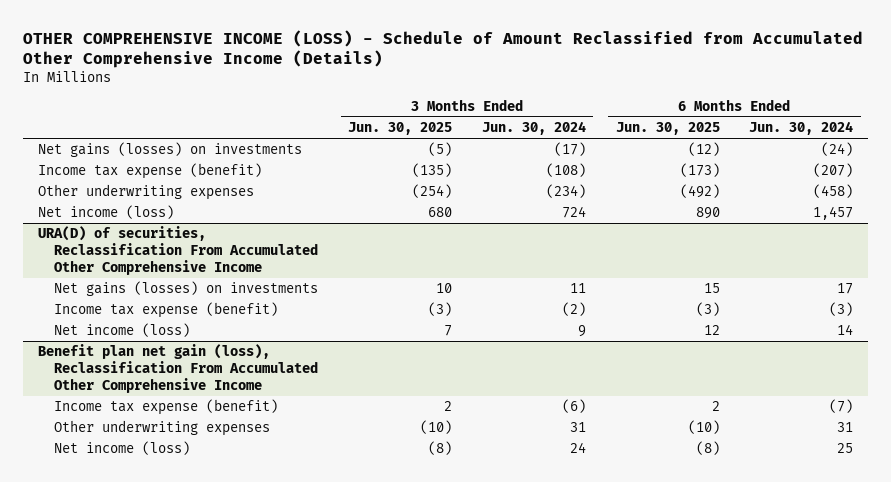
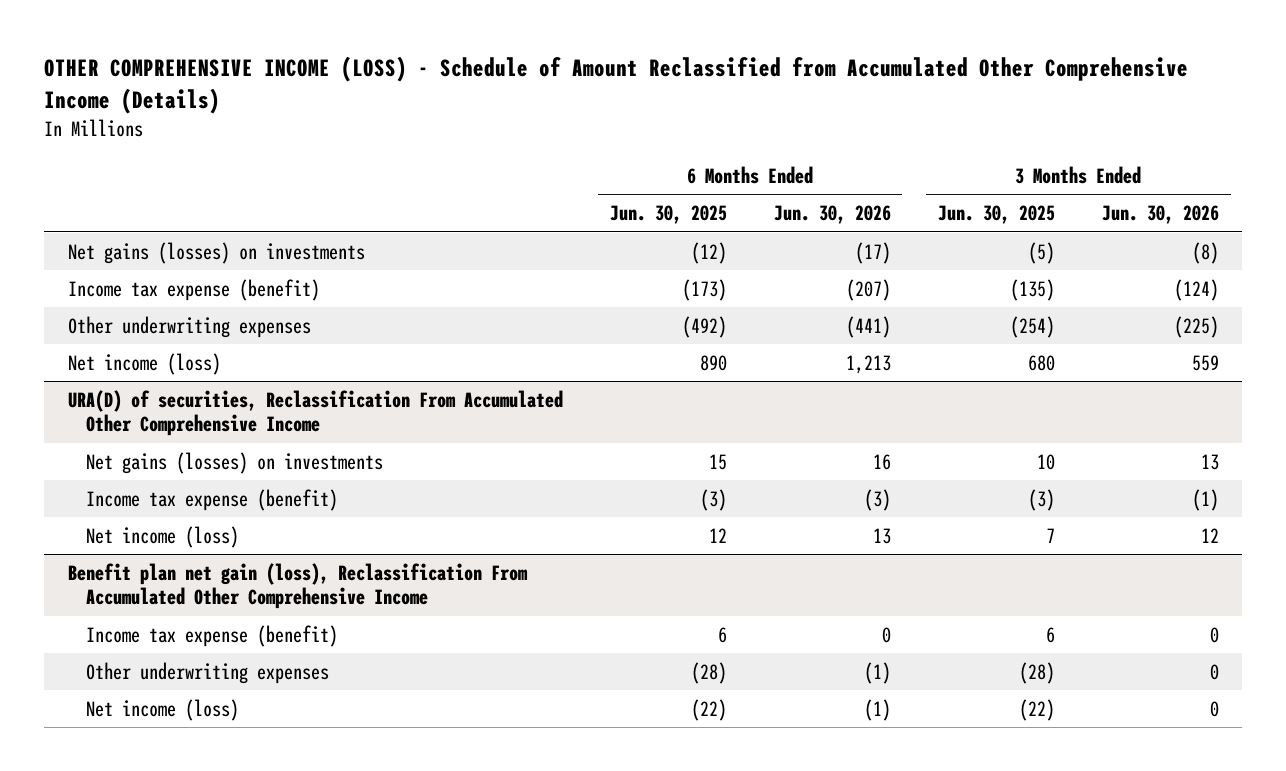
[481,121,586,136] Jun. 30, 2024 -> none
[749,121,854,136] Jun. 30, 2024 -> none
none -> [773,205,891,225] Jun. 30, 2026
none -> [1101,205,1219,225] Jun. 30, 2026
[444,401,453,412] 2 -> [1045,626,1055,643] 6
[711,401,720,412] 2 -> [717,626,727,643] 6
[420,420,453,435] (10) -> [1018,661,1055,684] (28)
[687,420,720,435] (10) -> [690,661,727,684] (28)
[428,441,453,456] (8) -> [1018,698,1055,721] (22)
[695,441,720,456] (8) -> [690,698,727,721] (22)

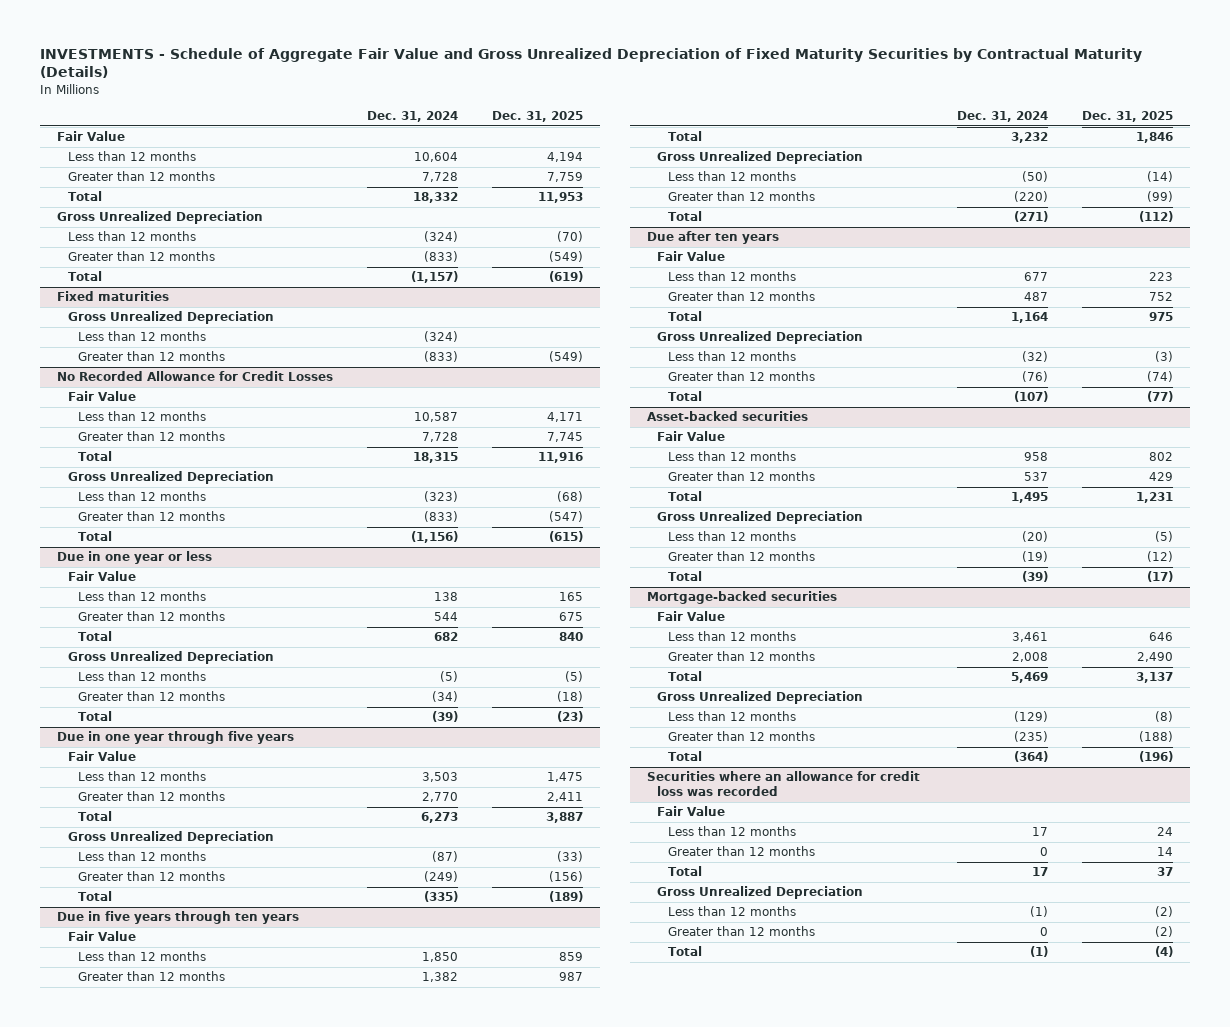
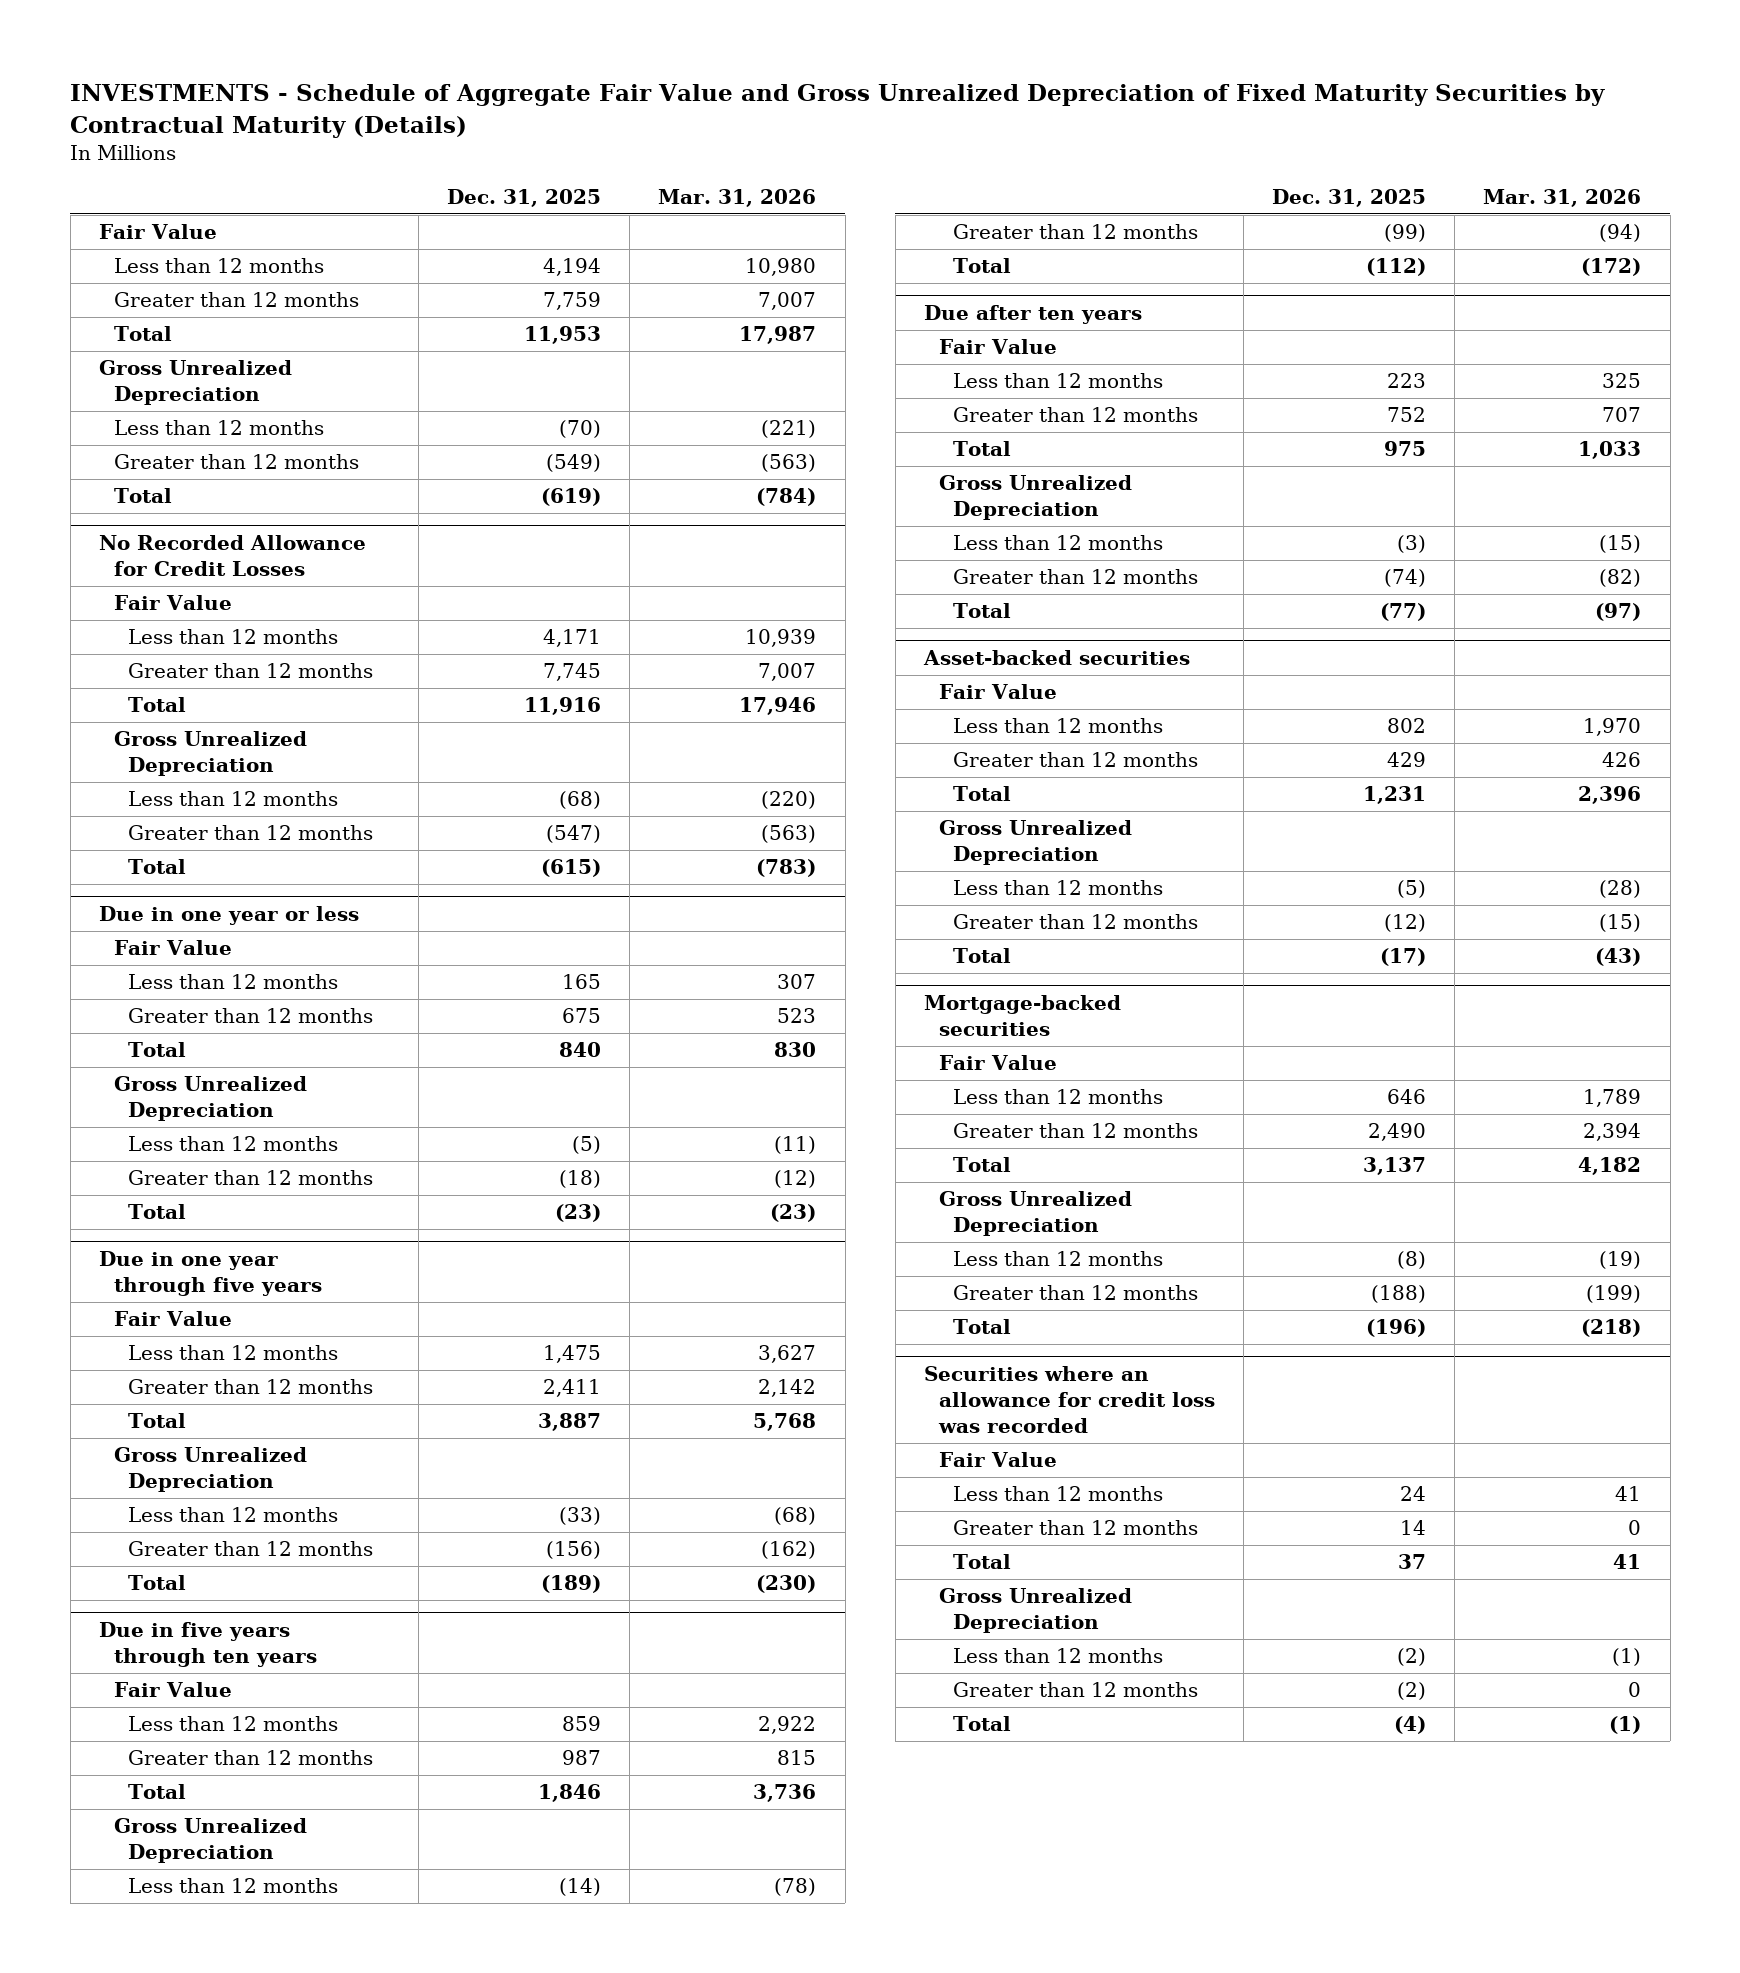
[366,111,458,123] Dec. 31, 2024 -> none
none -> [658,189,817,208] Mar. 31, 2026
[56,291,169,302] Fixed maturities -> none
[67,311,274,325] Gross Unrealized Depreciation -> none
[78,331,207,342] Less than 12 months -> none
[78,351,226,362] Greater than 12 months -> none

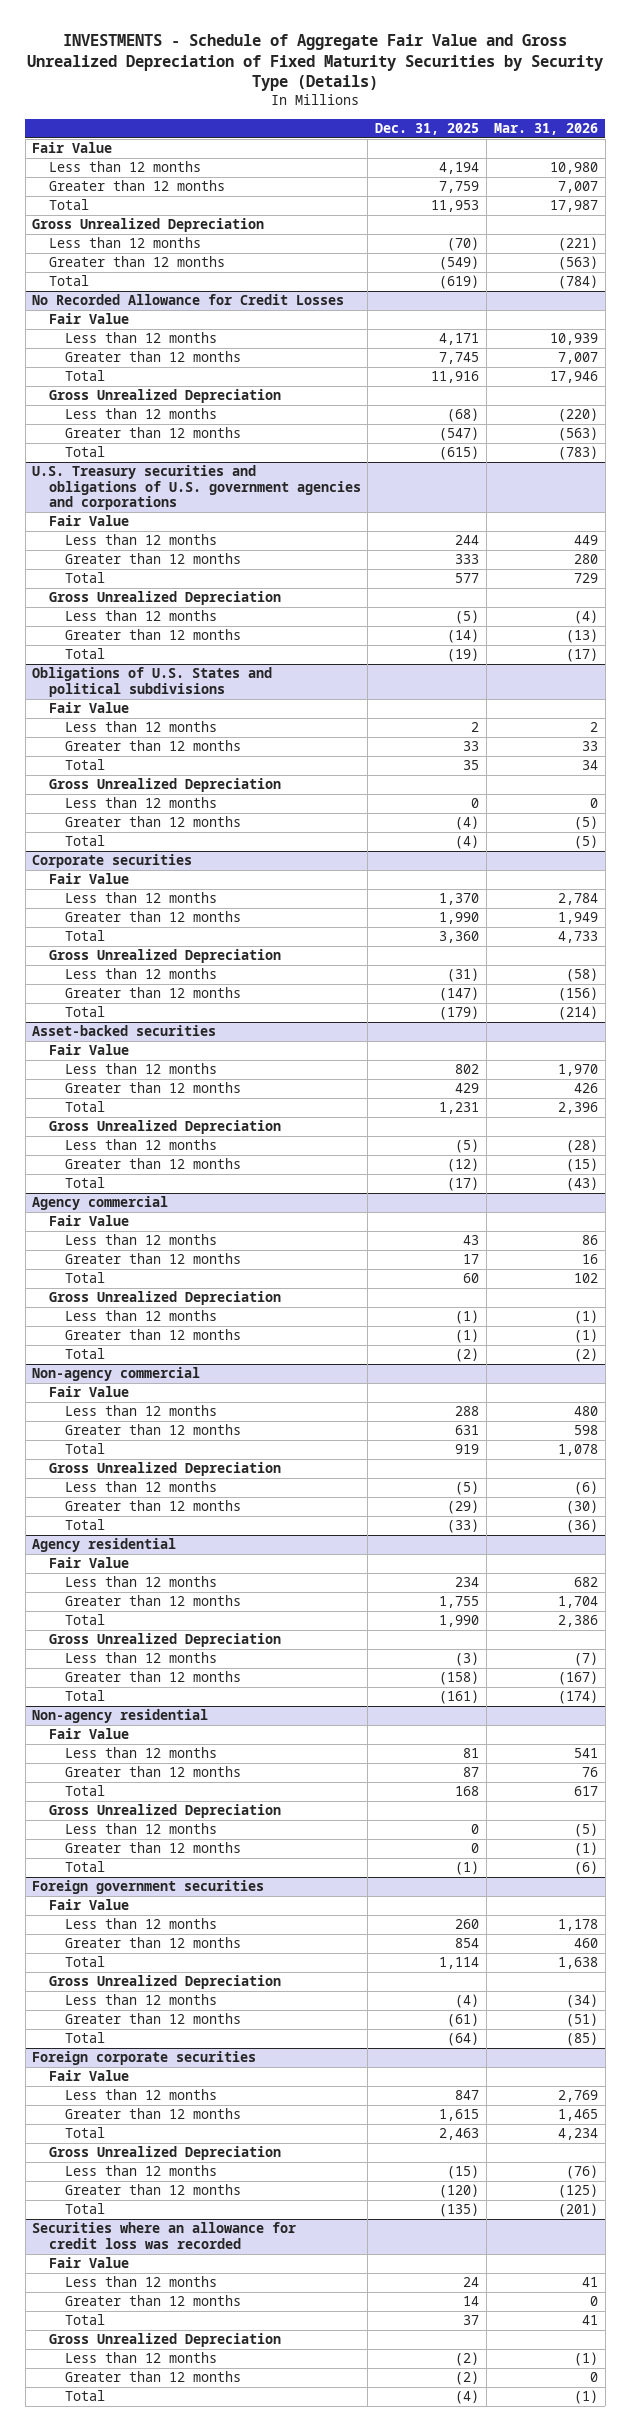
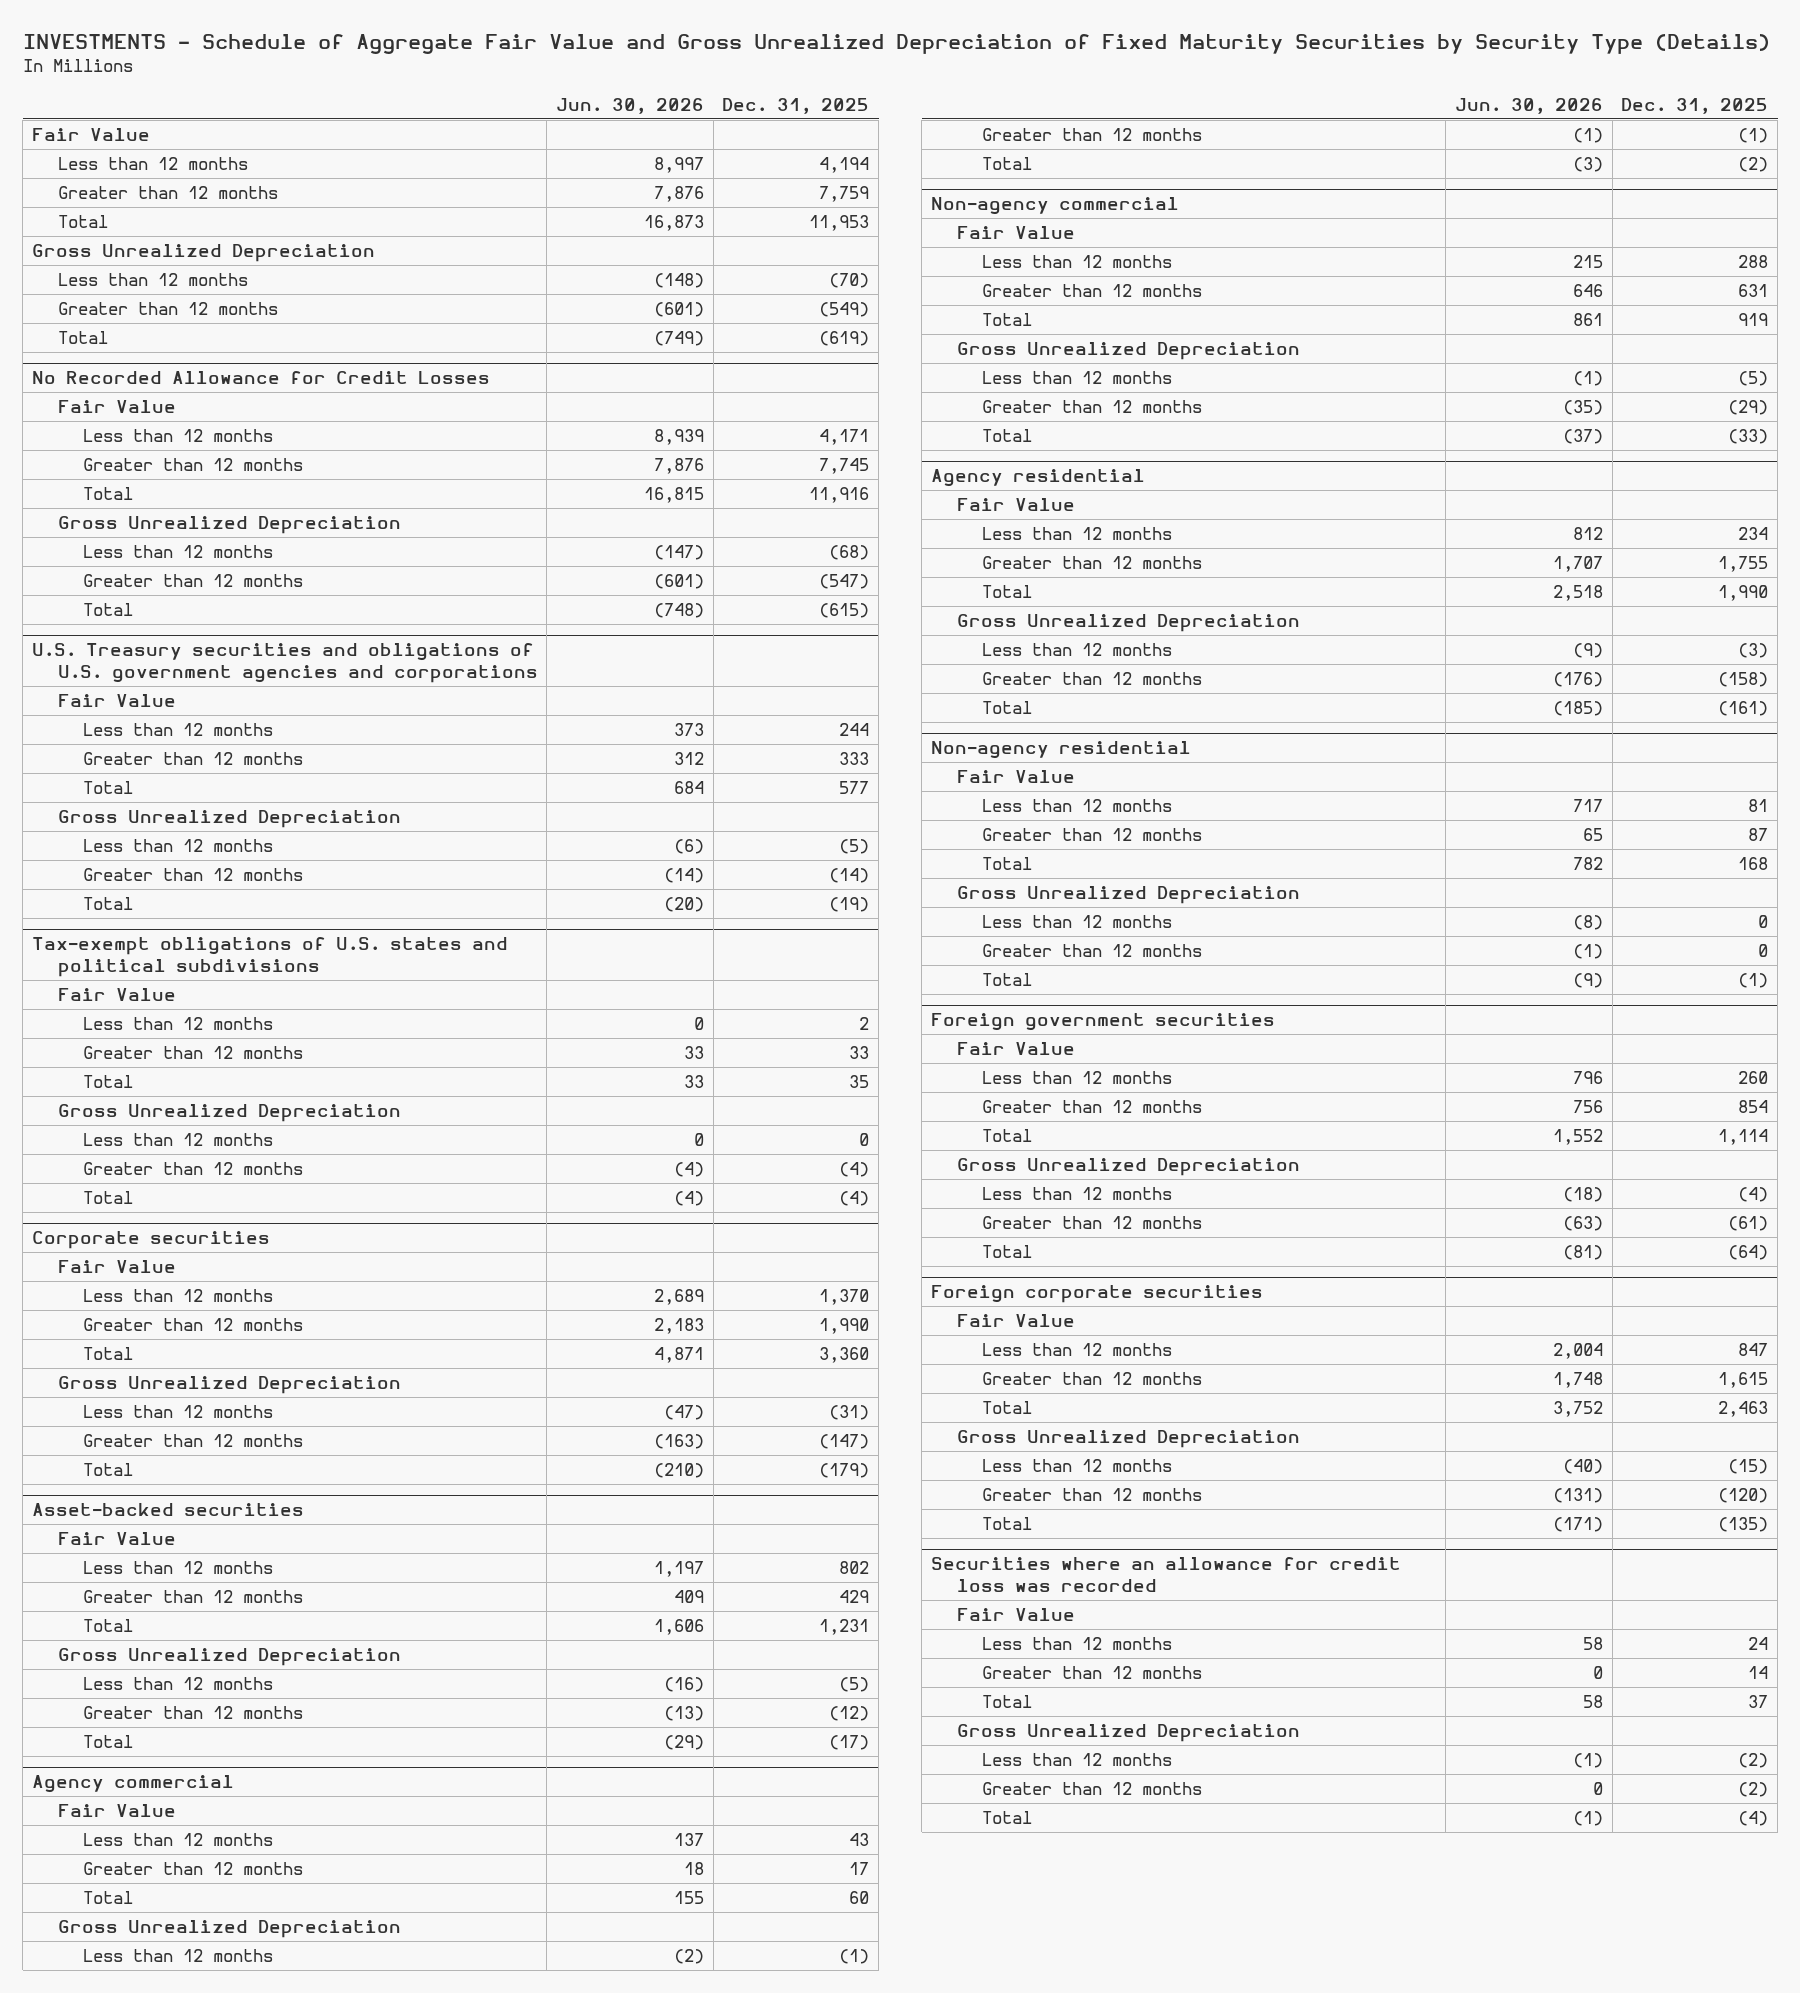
[493,123,598,136] Mar. 31, 2026 -> none
none -> [555,97,704,114] Jun. 30, 2026
[32,667,273,697] Obligations of U.S. States and political subdivisions -> [31,937,508,978] Tax-exempt obligations of U.S. states and political subdivisions

